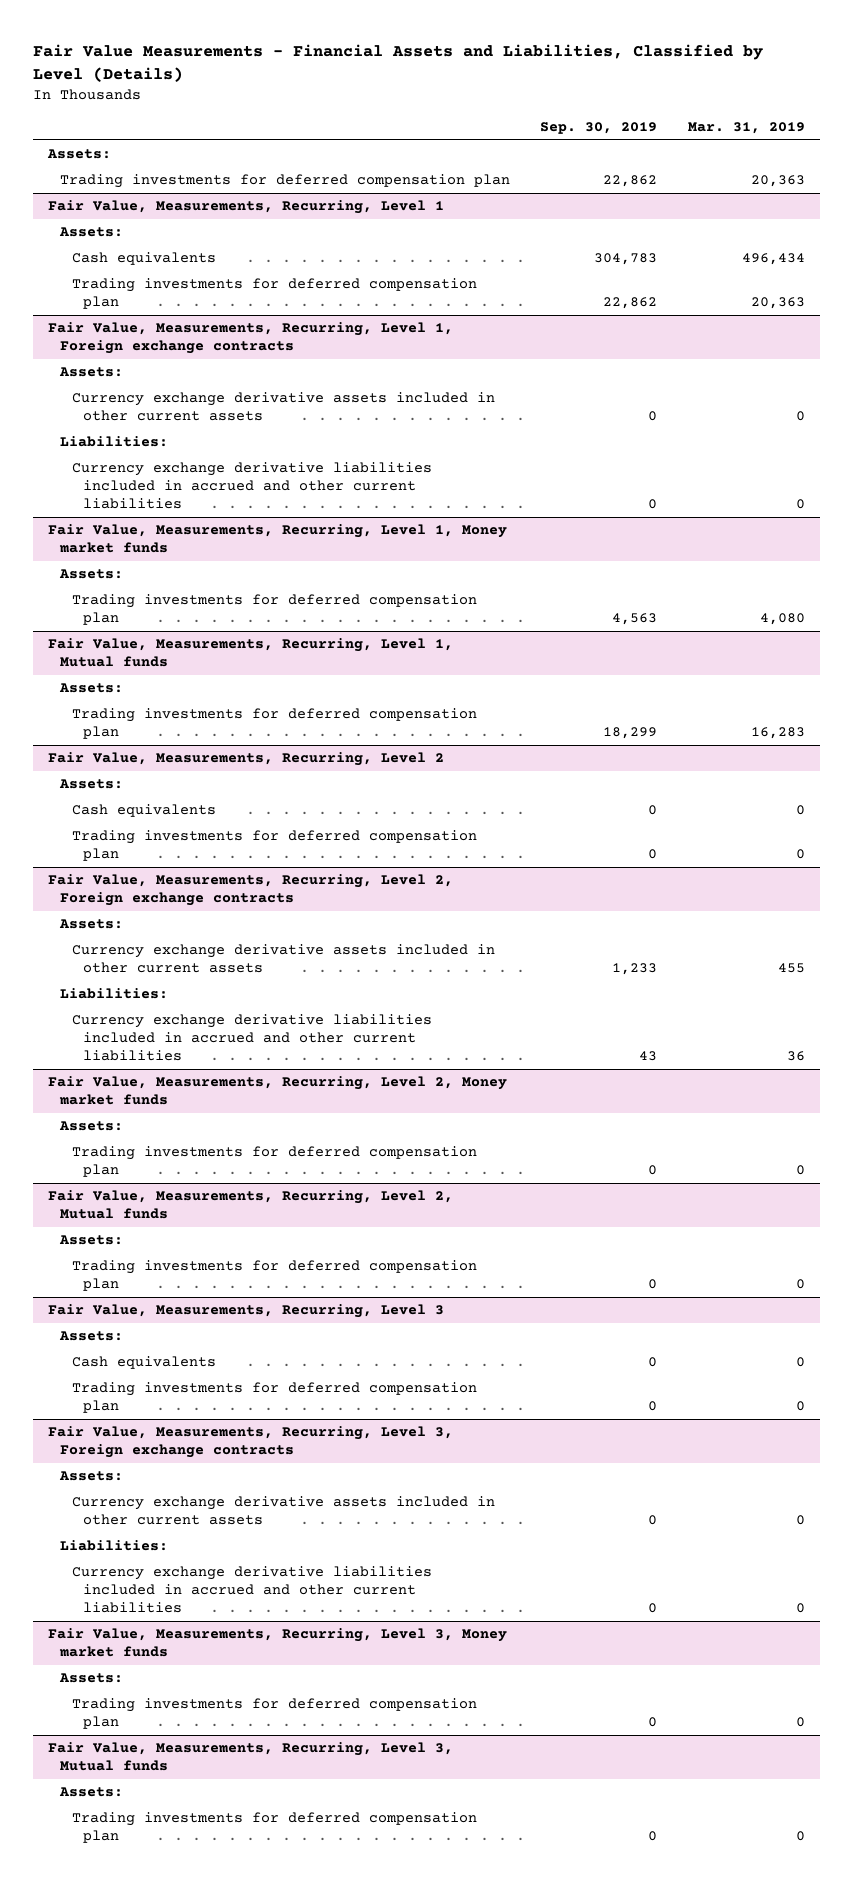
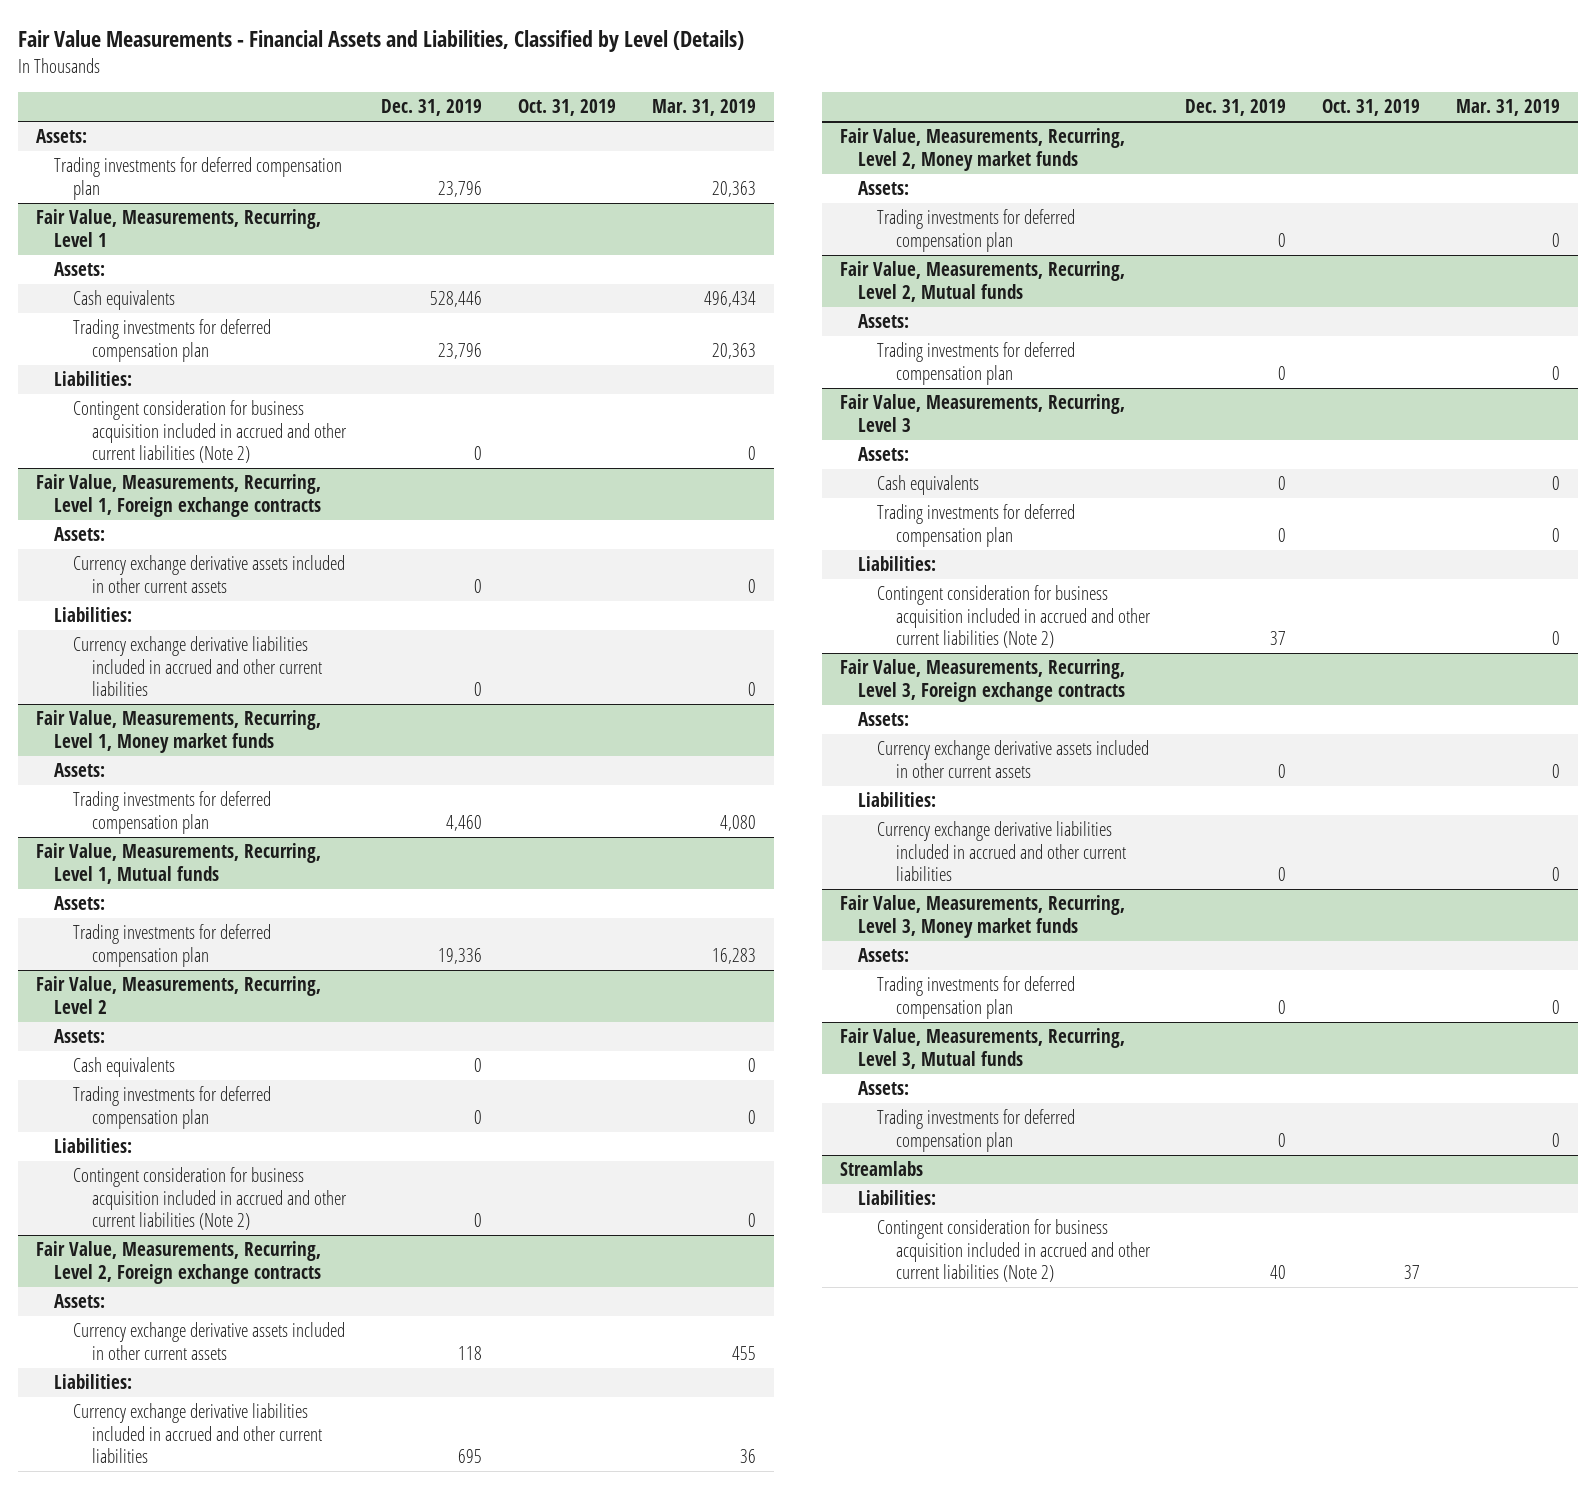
[540,122,658,135] Sep. 30, 2019 -> none
none -> [381,99,483,117] Dec. 31, 2019
none -> [518,99,617,117] Oct. 31, 2019
none -> [54,371,133,387] Liabilities:
none -> [72,400,347,464] Contingent consideration for business acquisition included in accrued and other current liabilities (Note 2)
none -> [54,1138,133,1154] Liabilities:
none -> [72,1167,347,1231] Contingent consideration for business acquisition included in accrued and other current liabilities (Note 2)
none -> [858,556,937,572] Liabilities:
none -> [876,585,1151,649] Contingent consideration for business acquisition included in accrued and other current liabilities (Note 2)
none -> [839,1161,923,1177] Streamlabs
none -> [858,1190,937,1206] Liabilities:
none -> [876,1219,1151,1283] Contingent consideration for business acquisition included in accrued and other current liabilities (Note 2)

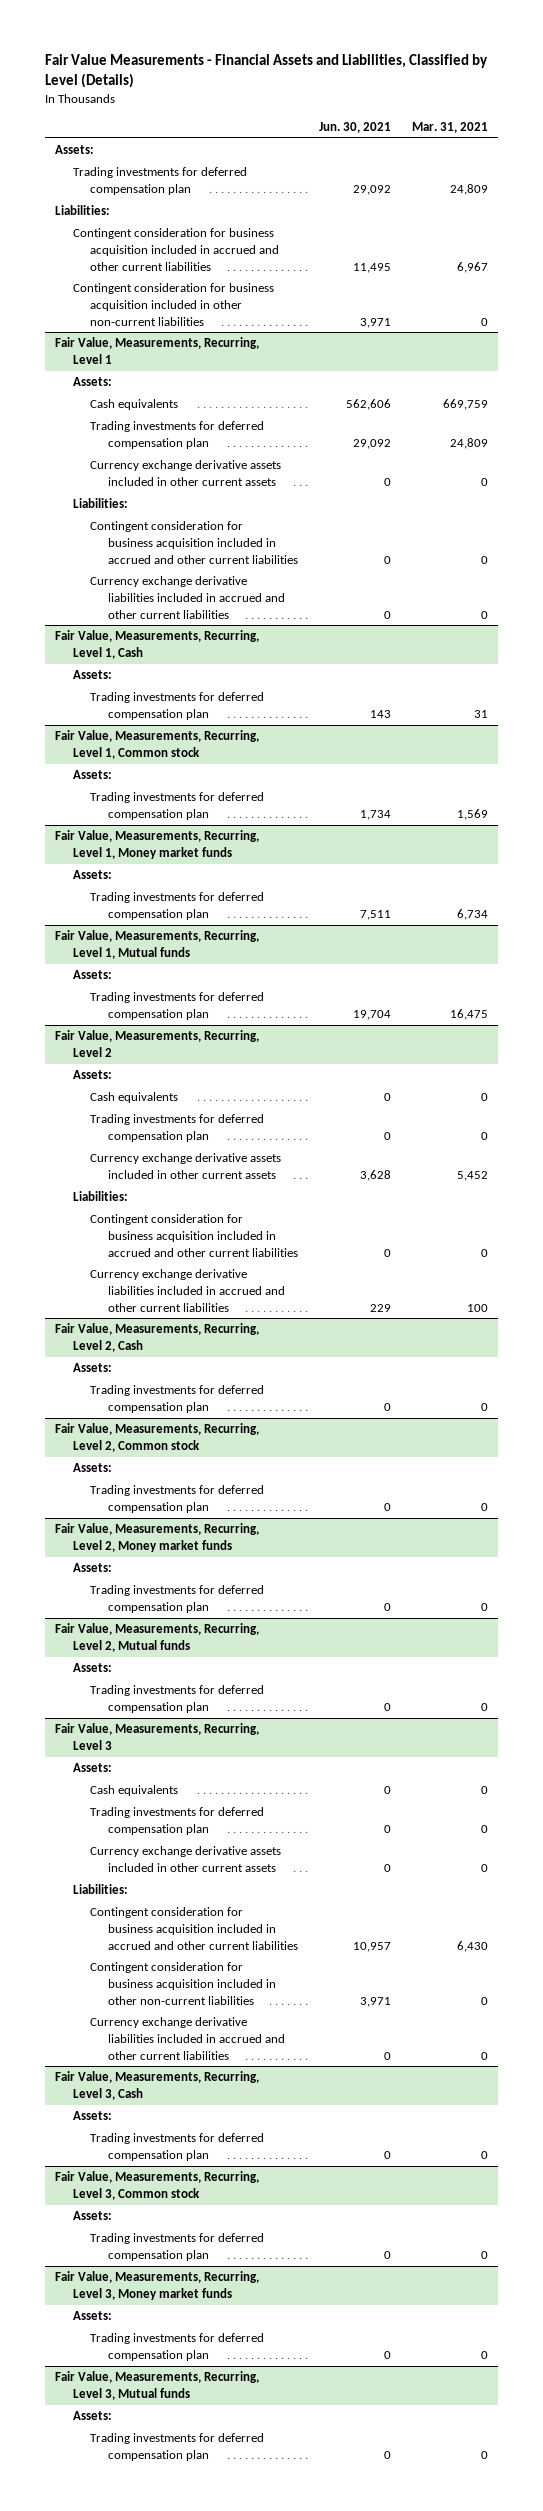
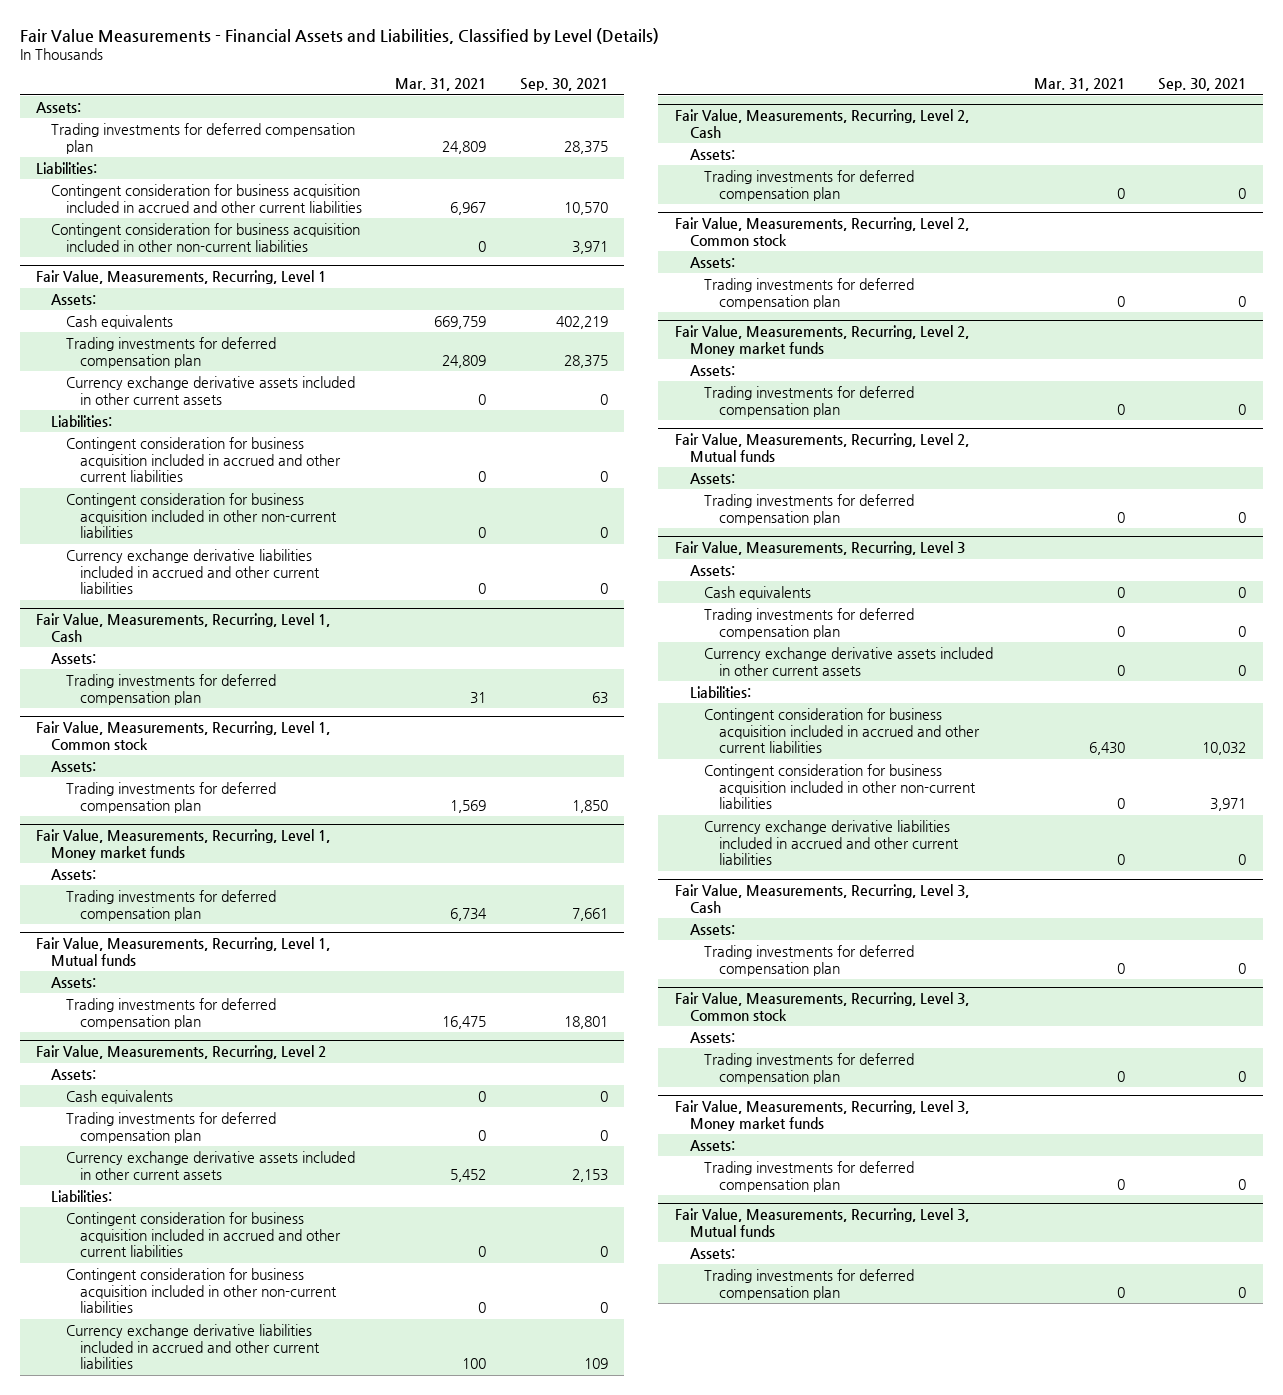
[318,121,391,133] Jun. 30, 2021 -> none
none -> [519,78,608,92] Sep. 30, 2021
none -> [65,492,338,539] Contingent consideration for business acquisition included in other non-current liabilities
none -> [65,1267,338,1314] Contingent consideration for business acquisition included in other non-current liabilities

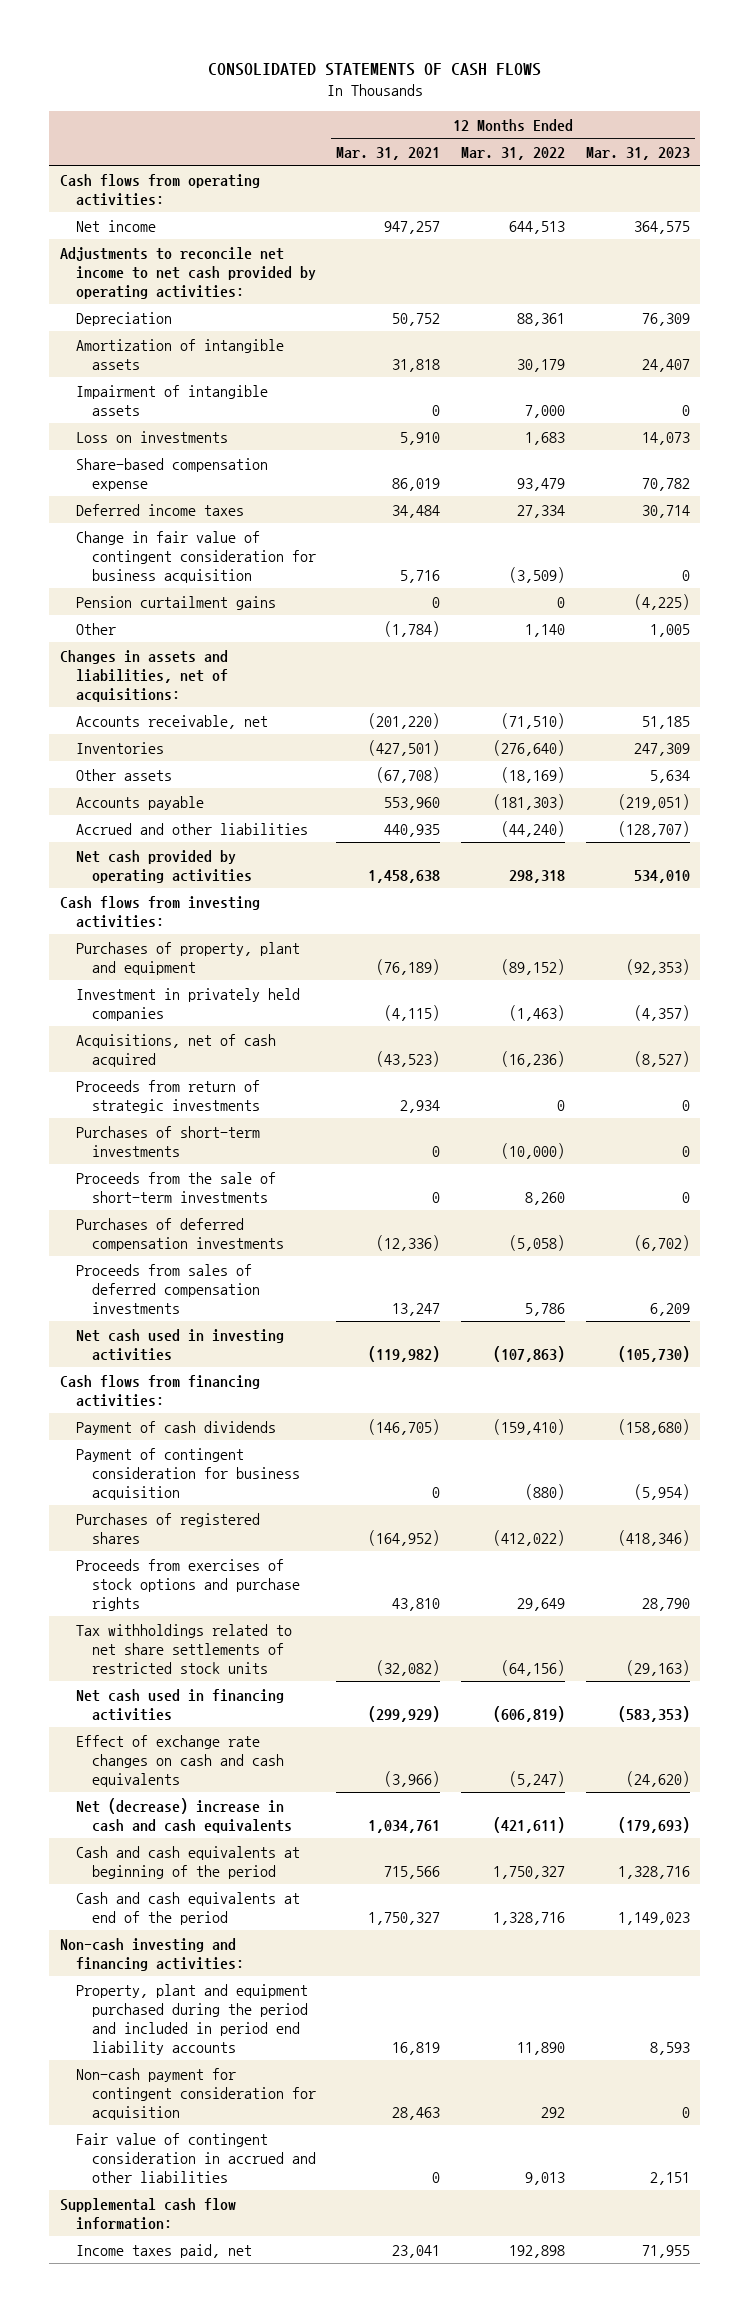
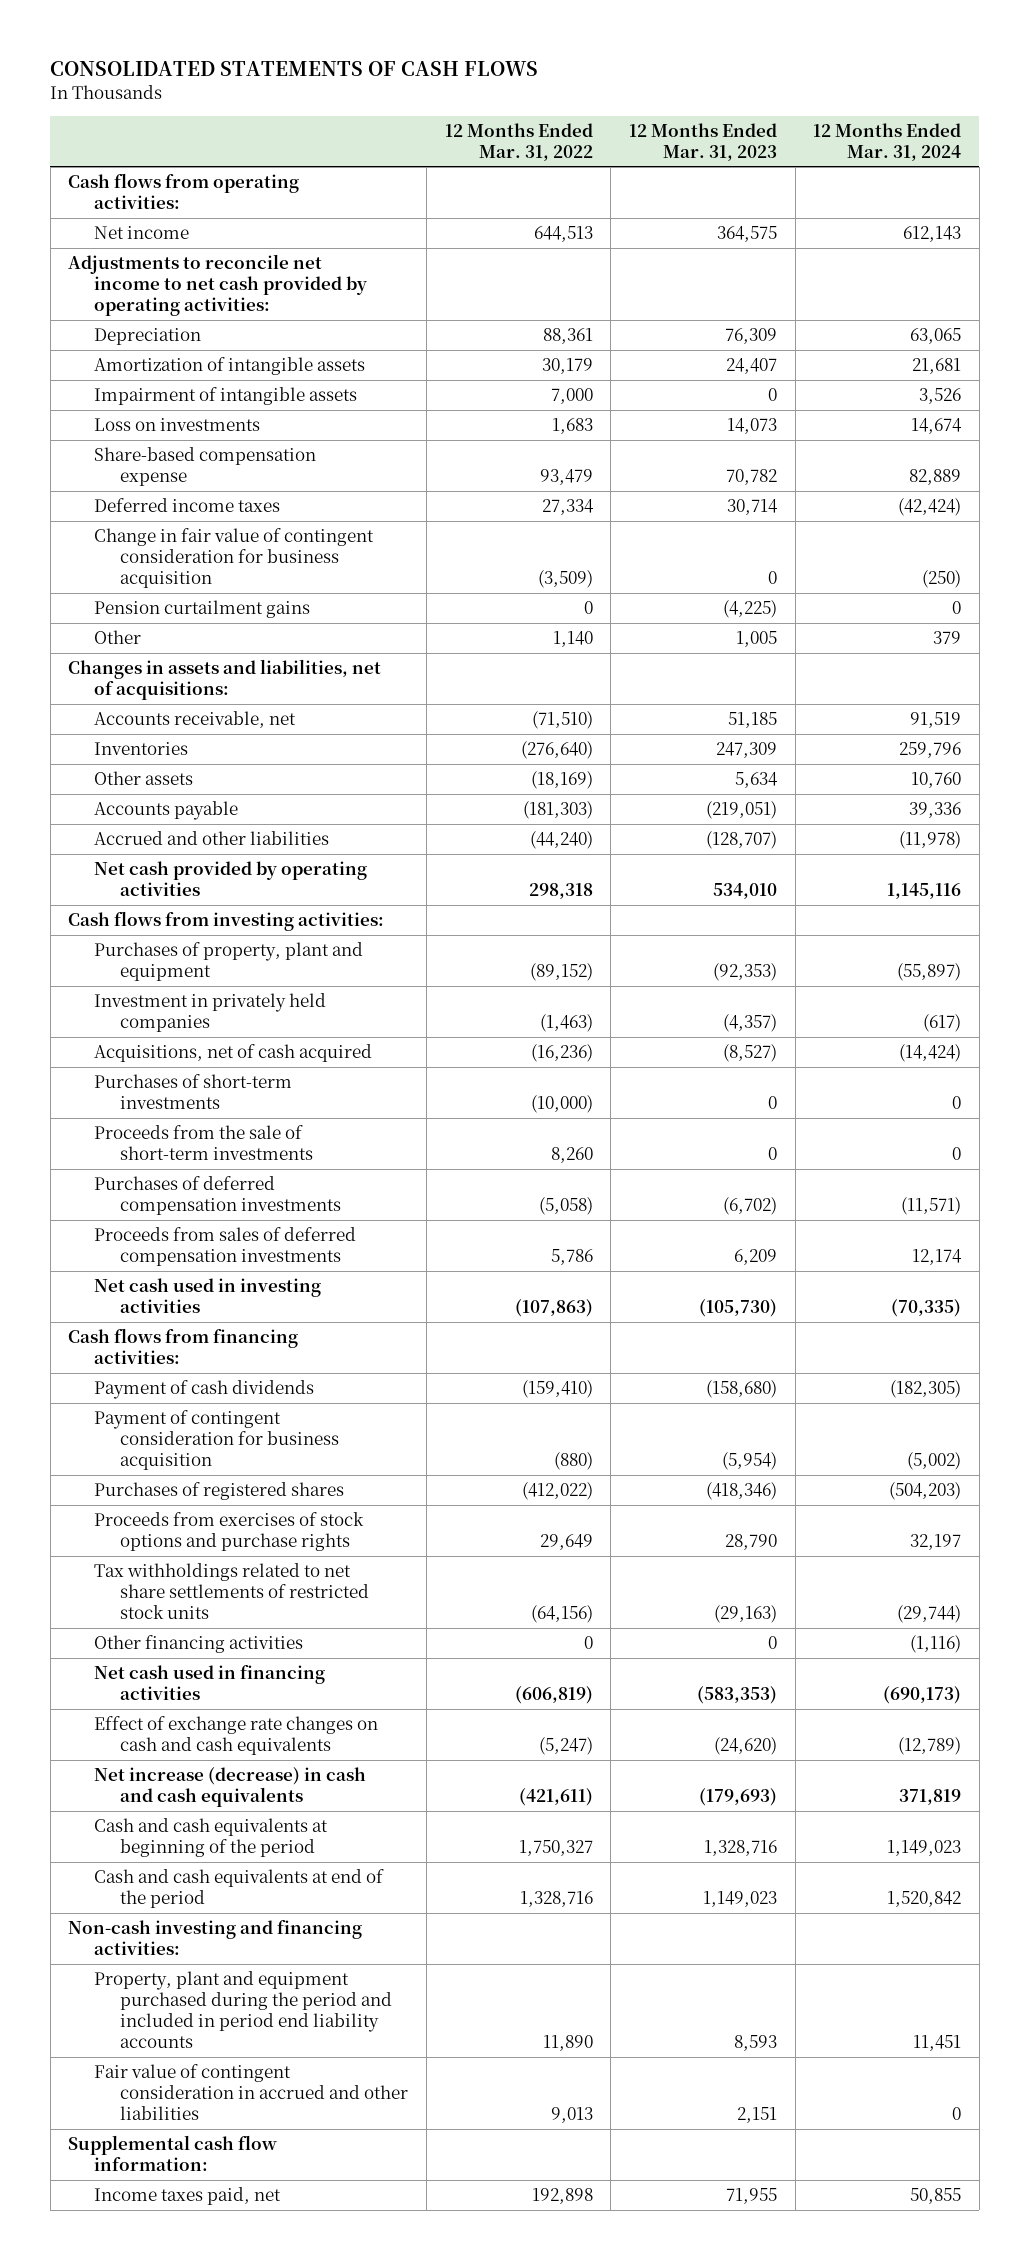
[336,146,441,160] Mar. 31, 2021 -> none
none -> [813,122,962,161] 12 Months Ended Mar. 31, 2024
[75,1079,260,1113] Proceeds from return of strategic investments -> none
none -> [94,1635,304,1654] Other financing activities
[75,1797,292,1833] Net (decrease) increase in cash and cash equivalents -> [94,1767,367,1808] Net increase (decrease) in cash and cash equivalents
[75,2067,316,2120] Non-cash payment for contingent consideration for acquisition -> none

